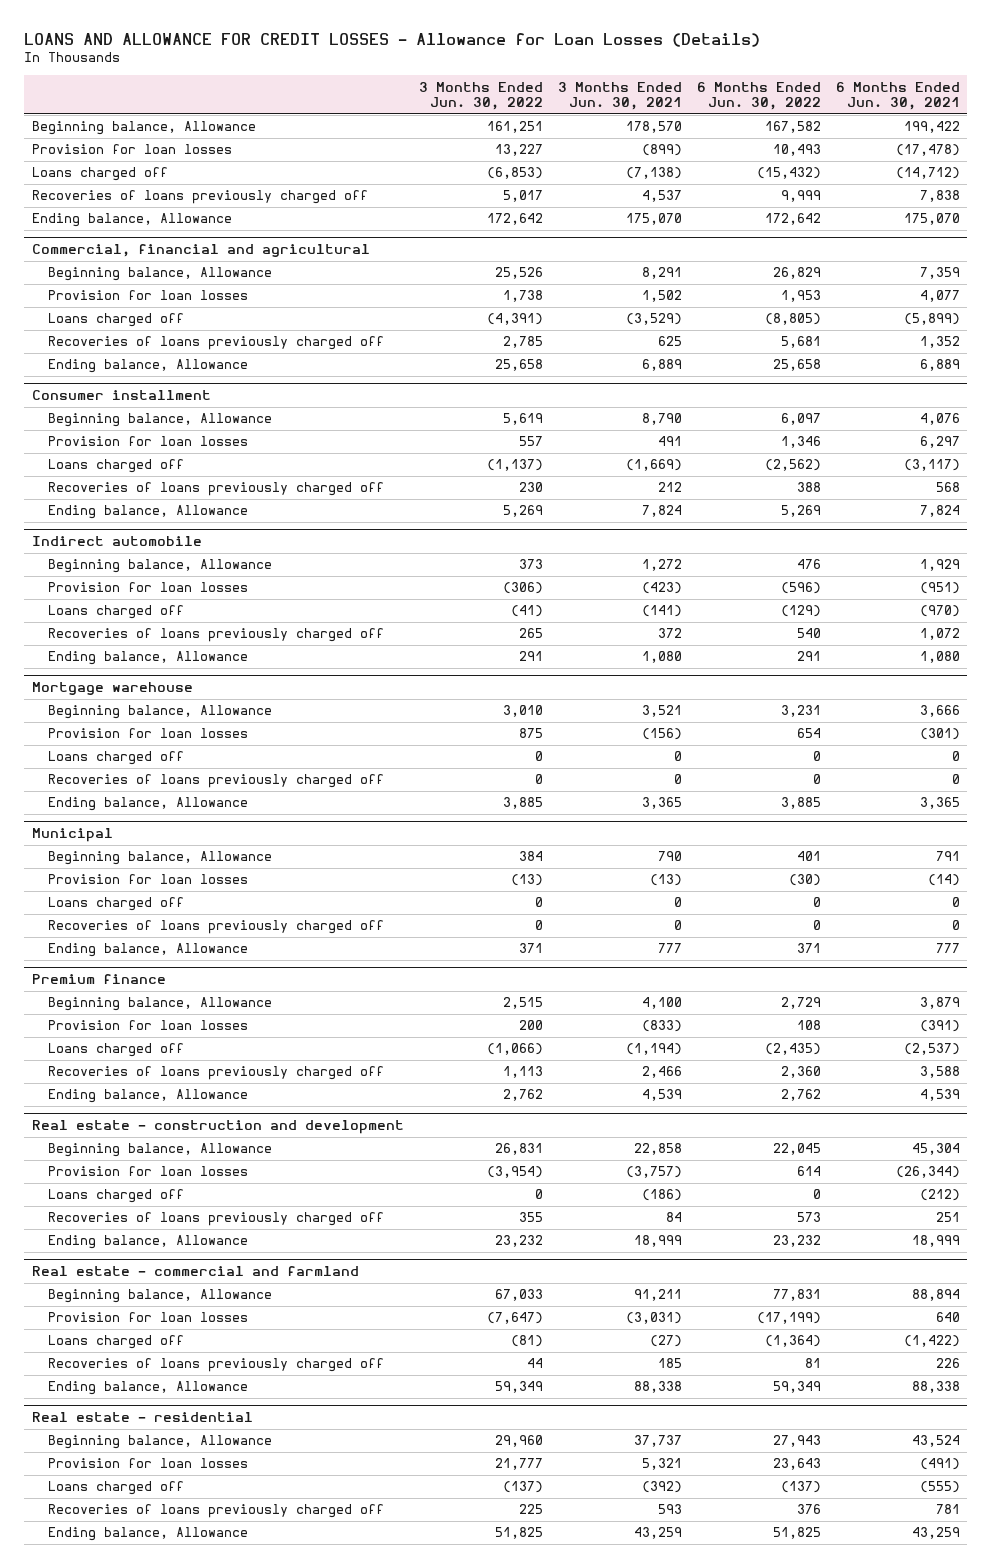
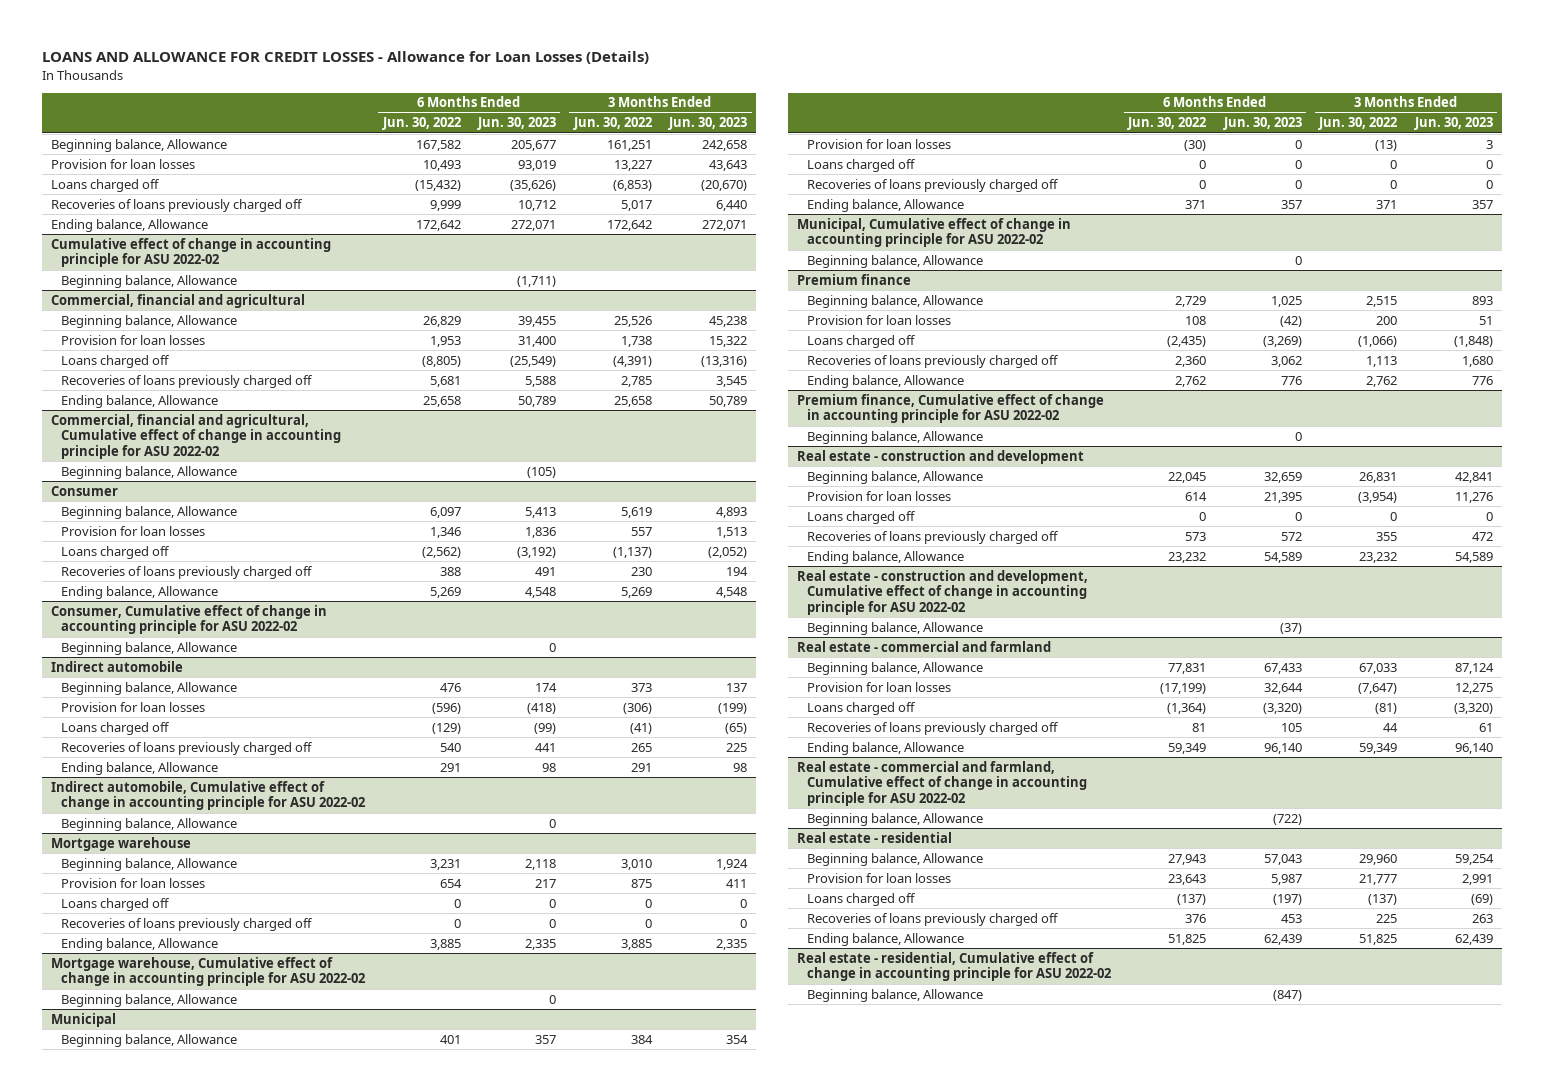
[557,81,682,111] 3 Months Ended Jun. 30, 2021 -> none
[835,81,960,111] 6 Months Ended Jun. 30, 2021 -> none
none -> [477,117,557,131] Jun. 30, 2023
none -> [668,117,748,131] Jun. 30, 2023
none -> [51,237,332,268] Cumulative effect of change in accounting principle for ASU 2022-02
none -> [60,274,237,288] Beginning balance, Allowance
none -> [51,413,341,459] Commercial, financial and agricultural, Cumulative effect of change in accounting principle for ASU 2022-02
none -> [60,465,237,479] Beginning balance, Allowance
[31,390,211,401] Consumer installment -> [51,485,119,496] Consumer
none -> [51,604,328,635] Consumer, Cumulative effect of change in accounting principle for ASU 2022-02
none -> [60,641,237,655] Beginning balance, Allowance
none -> [51,780,365,811] Indirect automobile, Cumulative effect of change in accounting principle for ASU 2022-02
none -> [60,817,237,831] Beginning balance, Allowance
none -> [51,956,365,987] Mortgage warehouse, Cumulative effect of change in accounting principle for ASU 2022-02
none -> [60,993,237,1007] Beginning balance, Allowance
none -> [796,217,1071,248] Municipal, Cumulative effect of change in accounting principle for ASU 2022-02
none -> [806,254,983,268] Beginning balance, Allowance
none -> [796,393,1104,424] Premium finance, Cumulative effect of change in accounting principle for ASU 2022-02
none -> [806,430,983,444] Beginning balance, Allowance
none -> [796,569,1088,615] Real estate - construction and development, Cumulative effect of change in accounting principle for ASU 2022-02
none -> [806,621,983,635] Beginning balance, Allowance
none -> [796,760,1087,806] Real estate - commercial and farmland, Cumulative effect of change in accounting principle for ASU 2022-02
none -> [806,812,983,826] Beginning balance, Allowance
none -> [796,951,1111,982] Real estate - residential, Cumulative effect of change in accounting principle for ASU 2022-02
none -> [806,988,983,1002] Beginning balance, Allowance

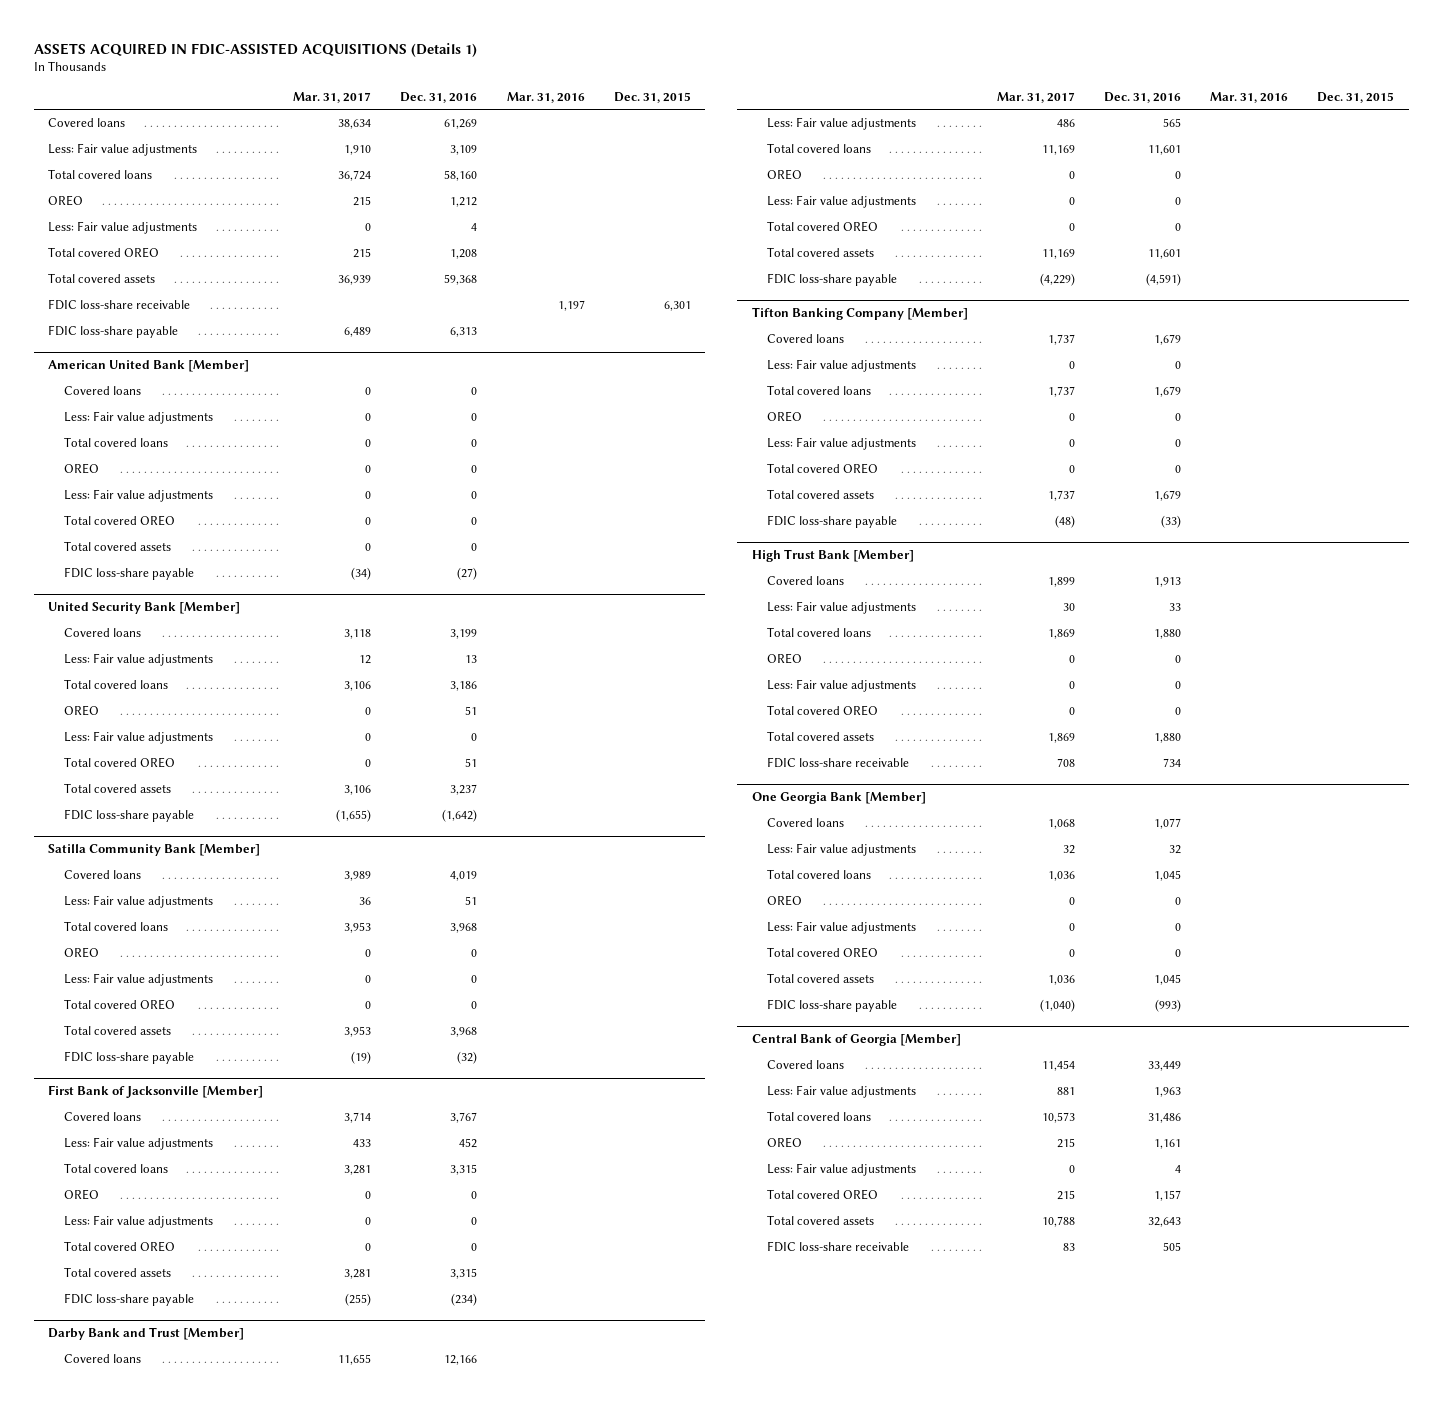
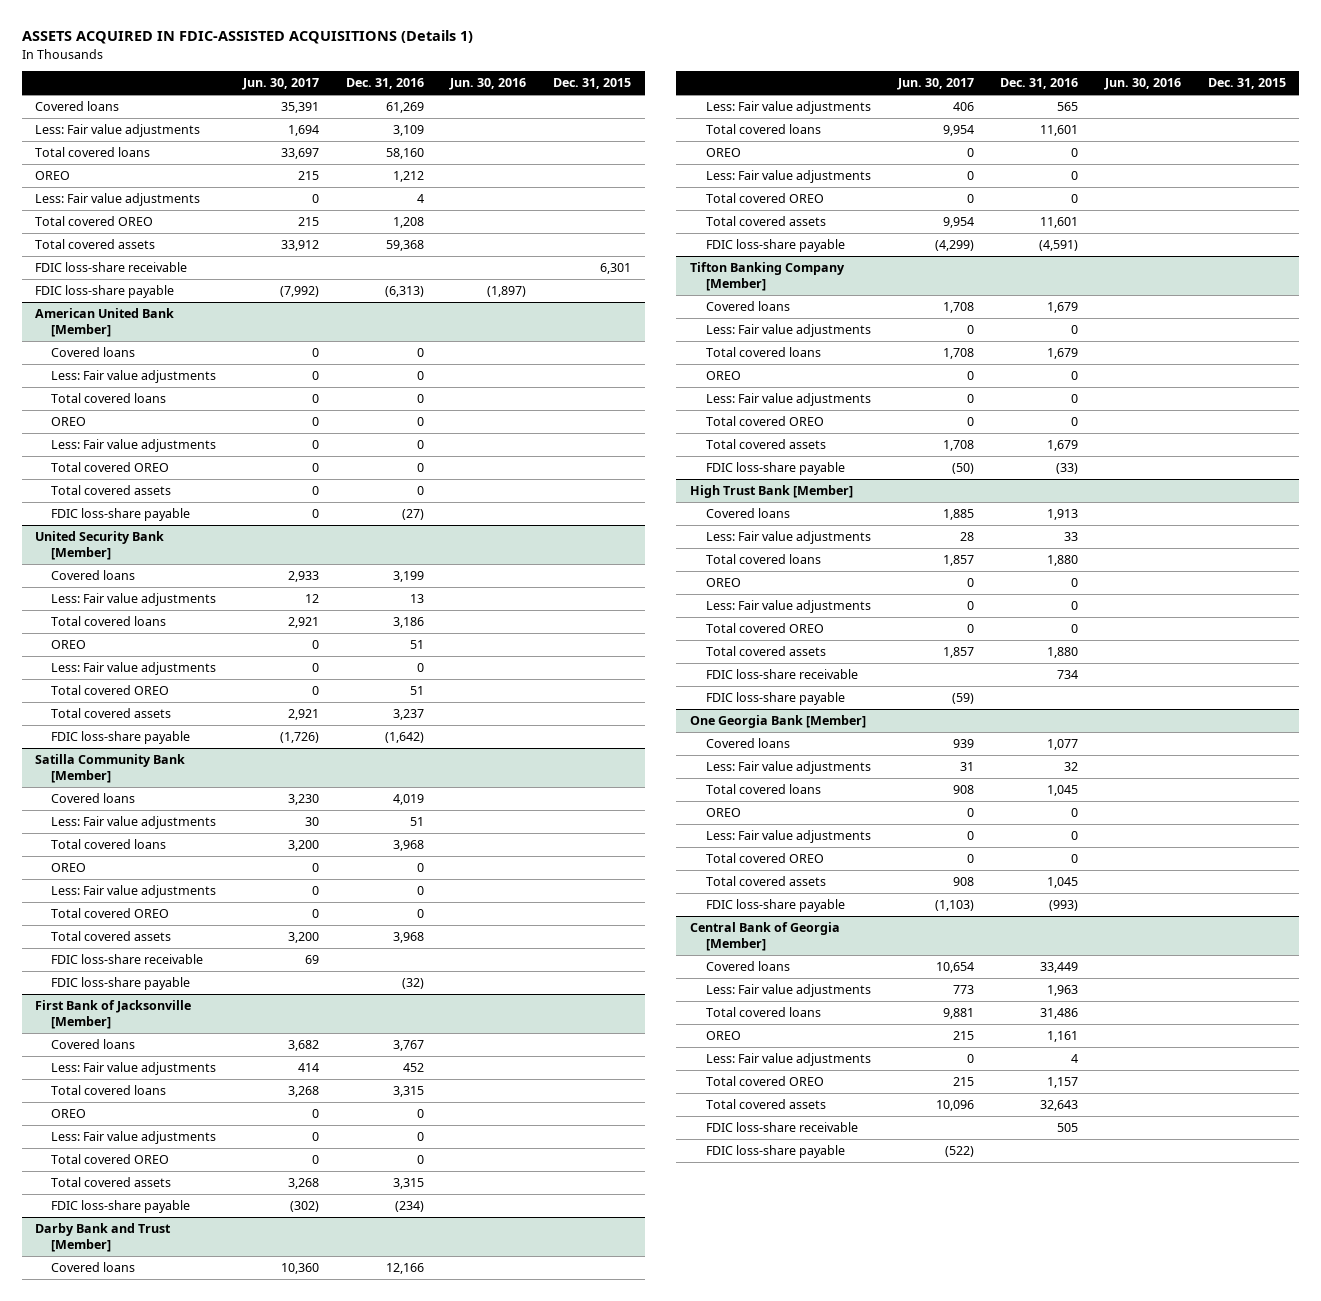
[293,91,372,103] Mar. 31, 2017 -> none
[506,91,585,103] Mar. 31, 2016 -> none
none -> [242,78,320,91] Jun. 30, 2017
none -> [449,78,527,91] Jun. 30, 2016
[450,326,478,337] 6,313 -> [384,286,424,298] (6,313)
none -> [51,954,204,965] FDIC loss-share receivable
none -> [705,692,845,706] FDIC loss-share payable
none -> [705,1145,845,1159] FDIC loss-share payable

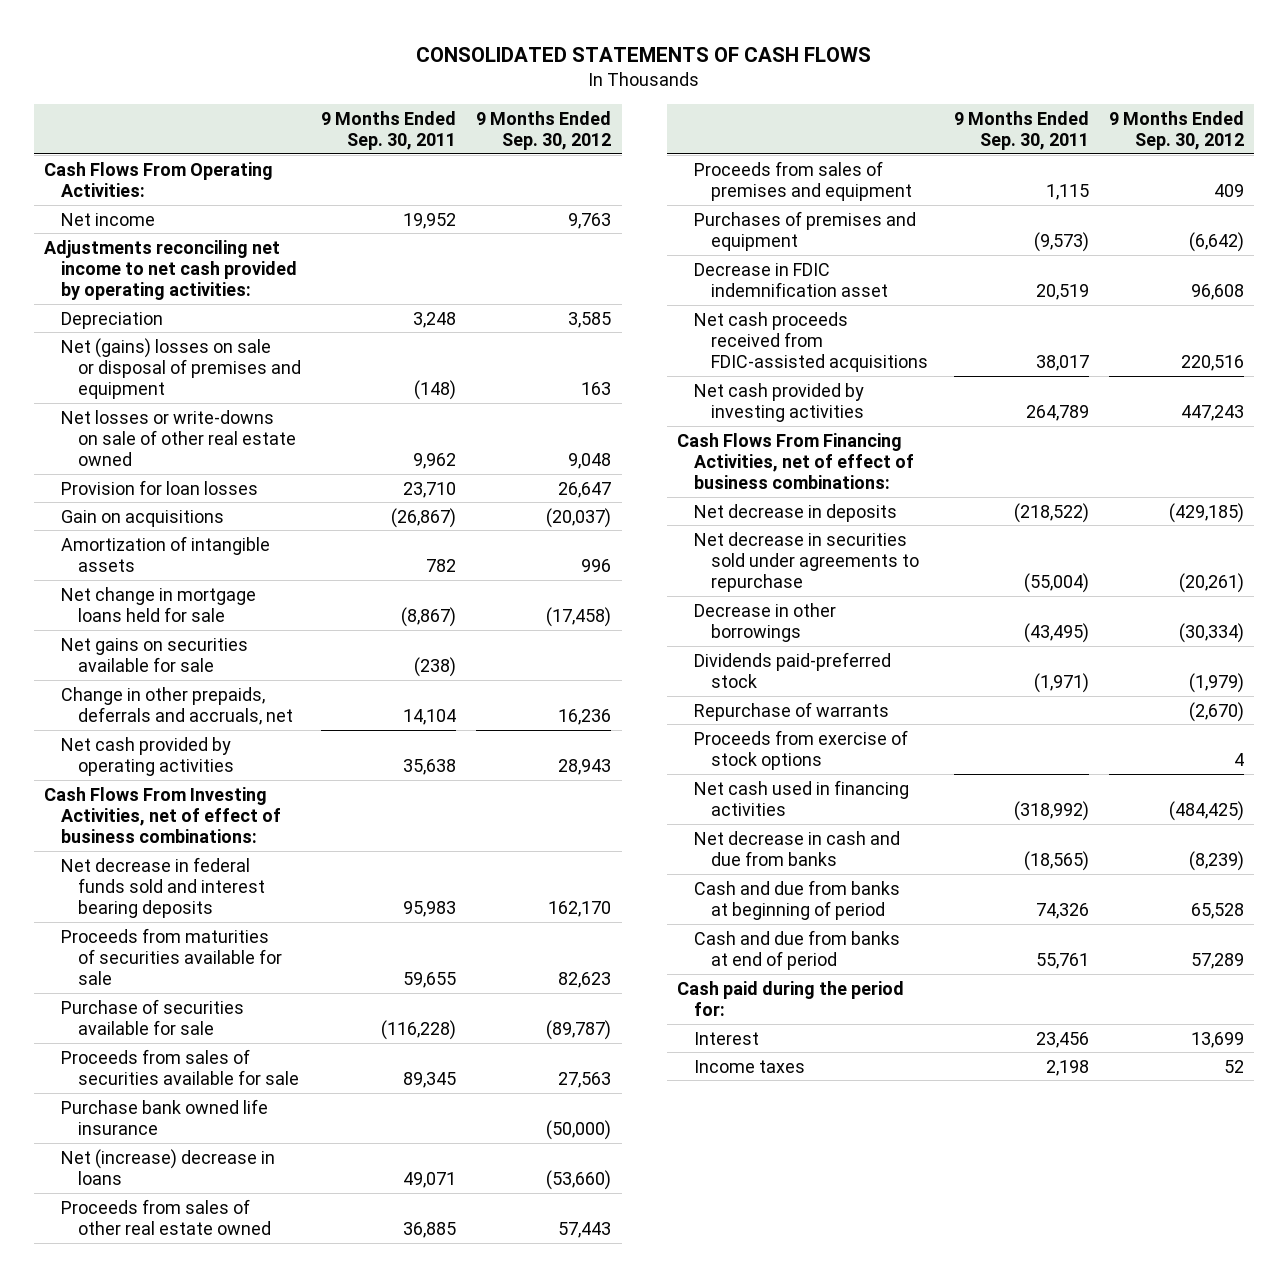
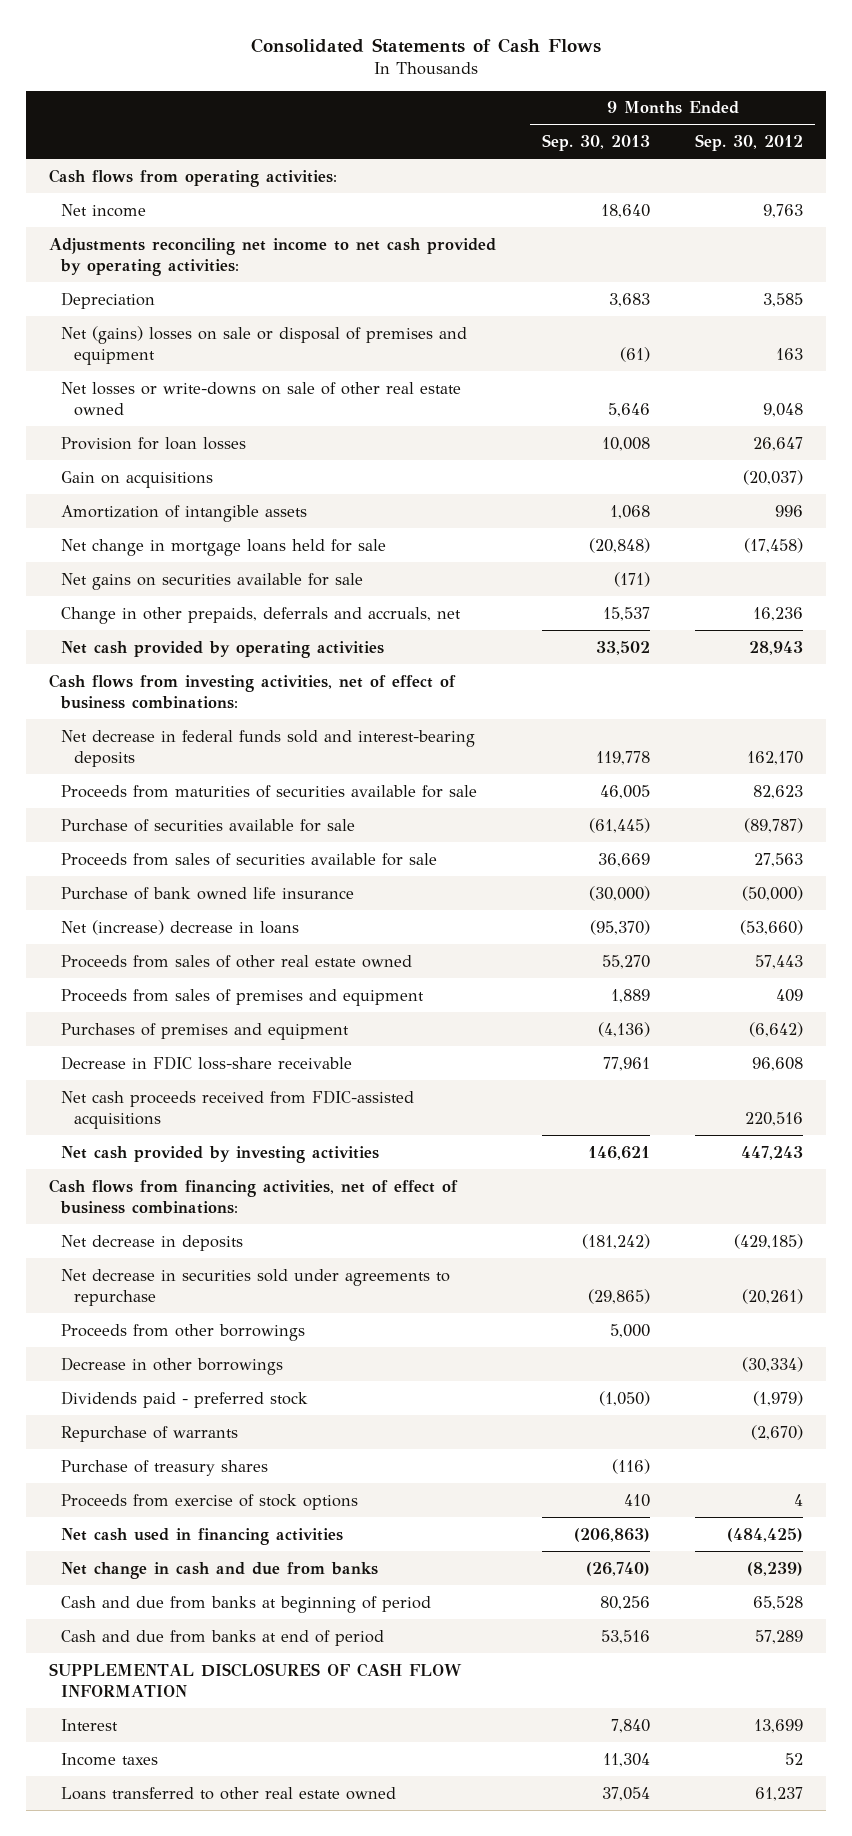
[416,46,872,62] CONSOLIDATED STATEMENTS OF CASH FLOWS -> [251,37,602,53] Consolidated Statements of Cash Flows
[321,110,457,151] 9 Months Ended Sep. 30, 2011 -> none
none -> [541,133,650,151] Sep. 30, 2013
[44,161,274,197] Cash Flows From Operating Activities: -> [48,168,337,187] Cash flows from operating activities:
[44,786,281,844] Cash Flows From Investing Activities, net of effect of business combinations: -> [48,673,456,709] Cash flows from investing activities, net of effect of business combinations:
[60,856,265,919] Net decrease in federal funds sold and interest bearing deposits -> [61,729,476,767] Net decrease in federal funds sold and interest-bearing deposits
[60,1098,268,1135] Purchase bank owned life insurance -> [61,886,355,900] Purchase of bank owned life insurance
[693,262,888,297] Decrease in FDIC indemnification asset -> [61,1055,353,1070] Decrease in FDIC loss-share receivable
[676,432,914,490] Cash Flows From Financing Activities, net of effect of business combinations: -> [48,1178,458,1214] Cash flows from financing activities, net of effect of business combinations:
none -> [61,1323,306,1341] Proceeds from other borrowings
[693,651,891,688] Dividends paid-preferred stock -> [61,1390,309,1408] Dividends paid - preferred stock
none -> [61,1459,269,1476] Purchase of treasury shares
[693,830,900,866] Net decrease in cash and due from banks -> [61,1561,379,1579] Net change in cash and due from banks
[676,980,904,1016] Cash paid during the period for: -> none
none -> [48,1662,462,1697] SUPPLEMENTAL DISCLOSURES OF CASH FLOW INFORMATION
none -> [61,1786,397,1800] Loans transferred to other real estate owned

